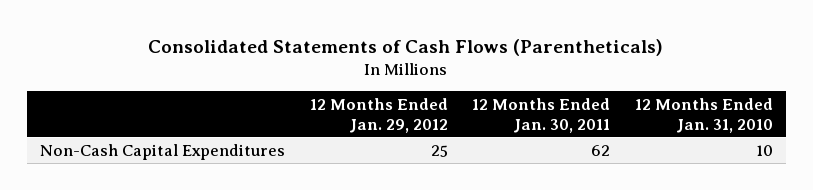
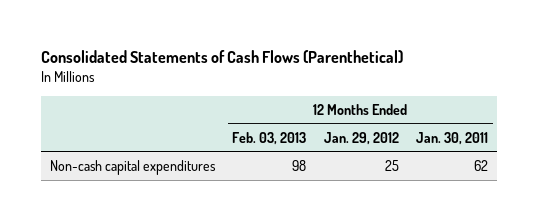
[148,38,664,56] Consolidated Statements of Cash Flows (Parentheticals) -> [41,50,404,64] Consolidated Statements of Cash Flows (Parenthetical)
[635,97,774,133] 12 Months Ended Jan. 31, 2010 -> none
none -> [232,131,307,145] Feb. 03, 2013
[39,144,285,161] Non-Cash Capital Expenditures -> [49,159,216,175] Non-cash capital expenditures

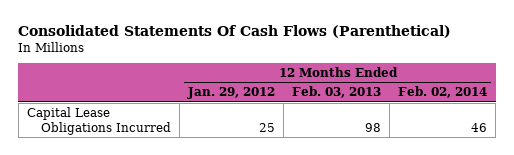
[41,50,404,64] Consolidated Statements of Cash Flows (Parenthetical) -> [18,25,452,39] Consolidated Statements Of Cash Flows (Parenthetical)
[416,131,489,145] Jan. 30, 2011 -> none
none -> [398,86,488,99] Feb. 02, 2014
[49,159,216,175] Non-cash capital expenditures -> [26,106,172,135] Capital Lease Obligations Incurred

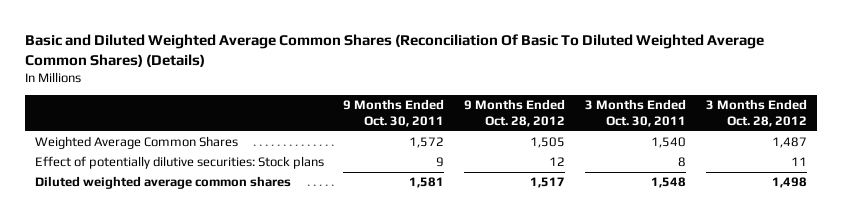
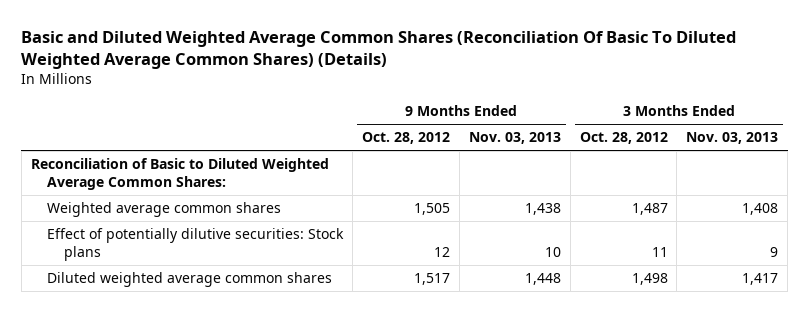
[343,99,445,127] 9 Months Ended Oct. 30, 2011 -> none
[585,99,687,127] 3 Months Ended Oct. 30, 2011 -> none
none -> [468,132,561,145] Nov. 03, 2013
none -> [686,132,779,145] Nov. 03, 2013
none -> [30,157,329,191] Reconciliation of Basic to Diluted Weighted Average Common Shares:
[34,136,238,150] Weighted Average Common Shares -> [47,201,282,217] Weighted average common shares

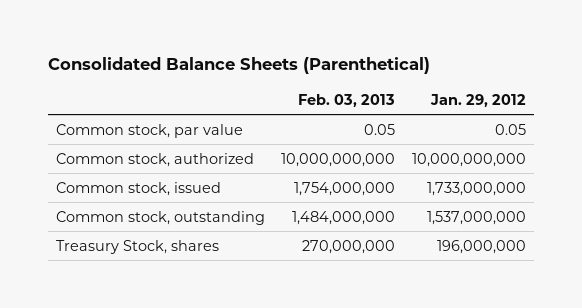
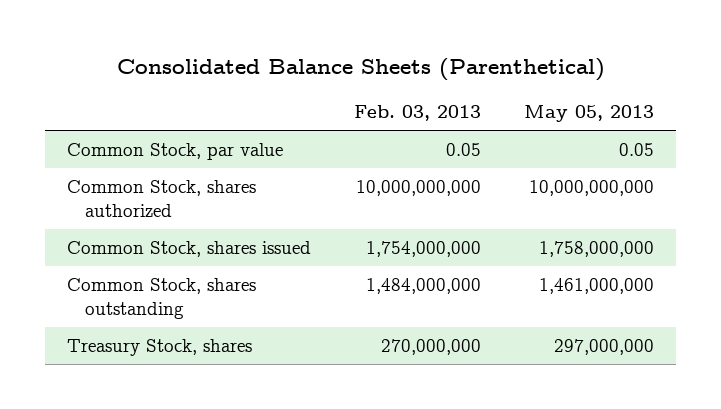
[429,93,526,107] Jan. 29, 2012 -> none
none -> [524,105,655,123] May 05, 2013
[55,123,243,138] Common stock, par value -> [66,143,283,161] Common Stock, par value
[55,152,254,167] Common stock, authorized -> [66,180,256,218] Common Stock, shares authorized
[55,181,221,196] Common stock, issued -> [66,241,311,258] Common Stock, shares issued
[55,210,265,225] Common stock, outstanding -> [66,278,256,320] Common Stock, shares outstanding

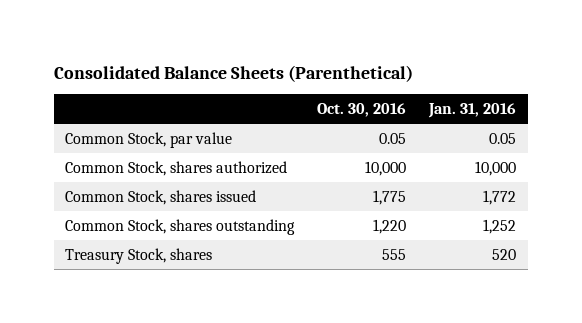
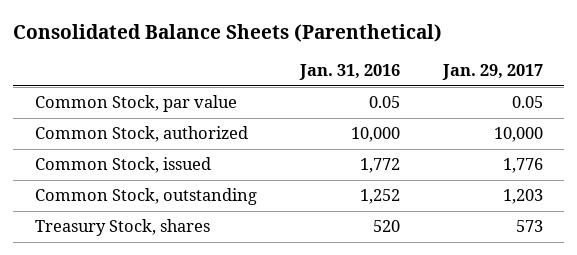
[317,103,407,118] Oct. 30, 2016 -> none
none -> [441,64,543,81] Jan. 29, 2017
[65,160,288,176] Common Stock, shares authorized -> [34,126,248,143] Common Stock, authorized
[65,189,257,205] Common Stock, shares issued -> [34,157,211,174] Common Stock, issued
[65,218,296,235] Common Stock, shares outstanding -> [34,188,257,206] Common Stock, outstanding

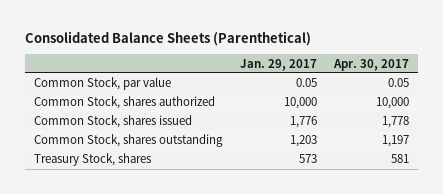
[298,64,400,81] Jan. 31, 2016 -> none
none -> [333,58,410,71] Apr. 30, 2017
[34,126,248,143] Common Stock, authorized -> [33,96,215,110] Common Stock, shares authorized
[34,157,211,174] Common Stock, issued -> [33,115,192,129] Common Stock, shares issued
[34,188,257,206] Common Stock, outstanding -> [33,134,223,148] Common Stock, shares outstanding

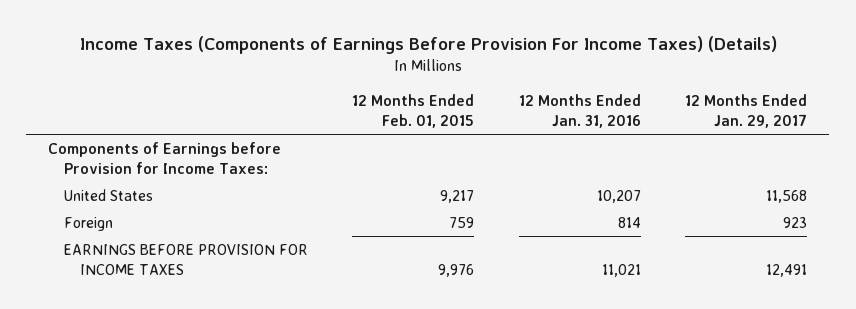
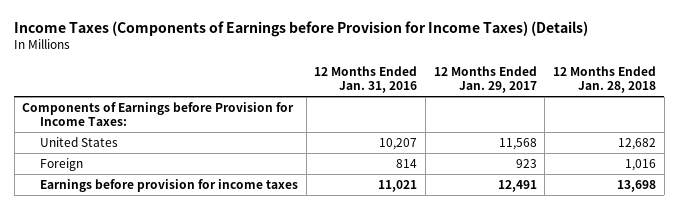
[79,36,777,55] Income Taxes (Components of Earnings Before Provision For Income Taxes) (Details) -> [14,20,589,37] Income Taxes (Components of Earnings before Provision for Income Taxes) (Details)
[352,93,475,128] 12 Months Ended Feb. 01, 2015 -> none
none -> [552,65,656,94] 12 Months Ended Jan. 28, 2018
[64,243,309,275] EARNINGS BEFORE PROVISION FOR INCOME TAXES -> [39,178,298,192] Earnings before provision for income taxes

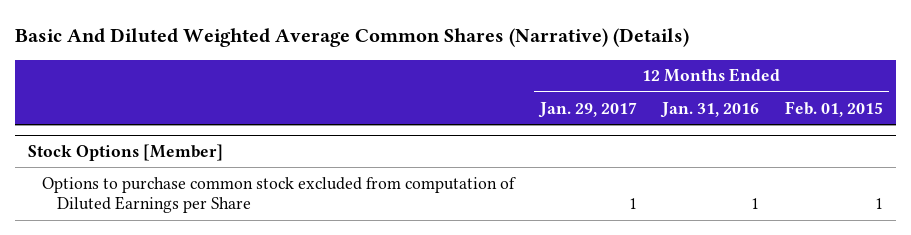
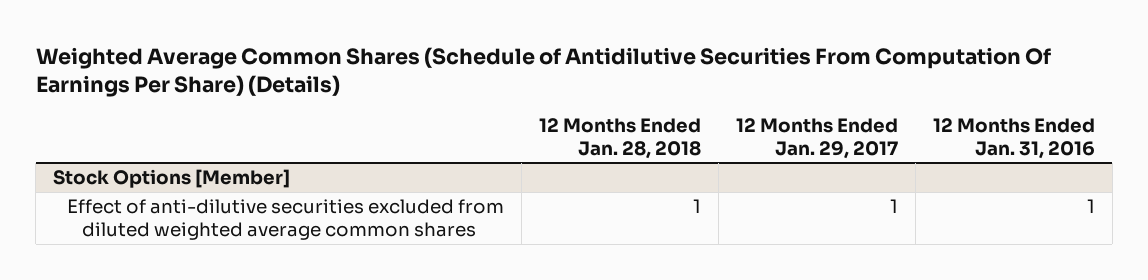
[15,28,690,48] Basic And Diluted Weighted Average Common Shares (Narrative) (Details) -> [35,47,1051,98] Weighted Average Common Shares (Schedule of Antidilutive Securities From Computation Of Earnings Per Share) (Details)
[784,100,883,117] Feb. 01, 2015 -> none
none -> [539,117,702,159] 12 Months Ended Jan. 28, 2018
[42,176,517,214] Options to purchase common stock excluded from computation of Diluted Earnings per Share -> [67,199,505,240] Effect of anti-dilutive securities excluded from diluted weighted average common shares

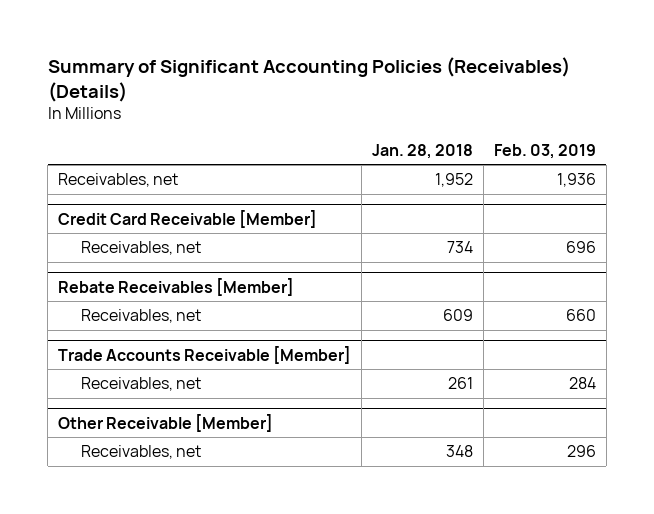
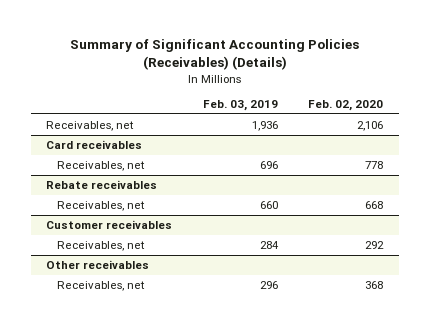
[371,143,473,159] Jan. 28, 2018 -> none
none -> [308,100,384,112] Feb. 02, 2020
[58,209,318,228] Credit Card Receivable [Member] -> [46,139,143,149] Card receivables
[58,277,295,296] Rebate Receivables [Member] -> [46,179,158,189] Rebate receivables
[58,345,352,364] Trade Accounts Receivable [Member] -> [46,219,173,229] Customer receivables
[58,413,274,432] Other Receivable [Member] -> [46,259,150,269] Other receivables

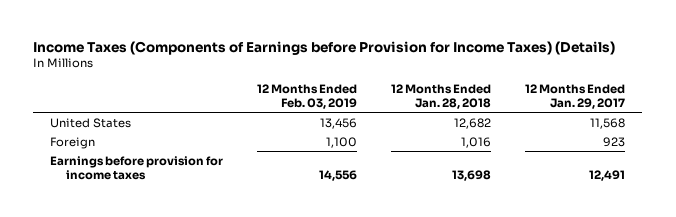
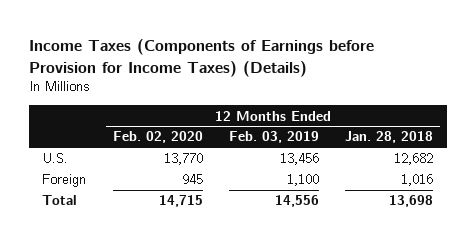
[525,84,626,110] 12 Months Ended Jan. 29, 2017 -> none
none -> [112,131,203,144] Feb. 02, 2020
[50,117,132,128] United States -> [42,153,69,164] U.S.
[50,155,224,180] Earnings before provision for income taxes -> [42,195,78,206] Total

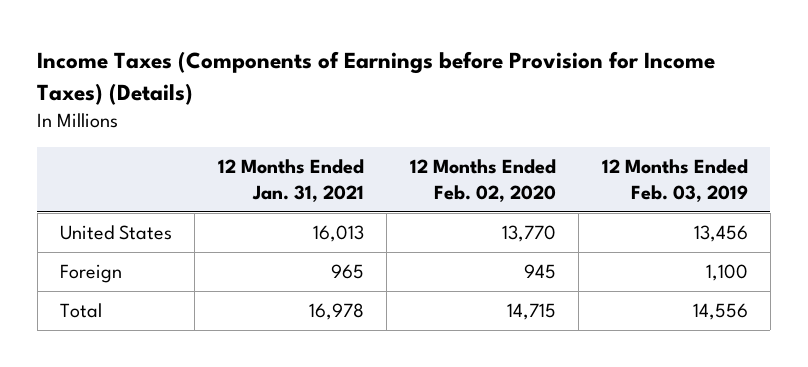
[345,131,434,144] Jan. 28, 2018 -> none
none -> [217,159,364,202] 12 Months Ended Jan. 31, 2021
[42,153,69,164] U.S. -> [59,225,172,241] United States

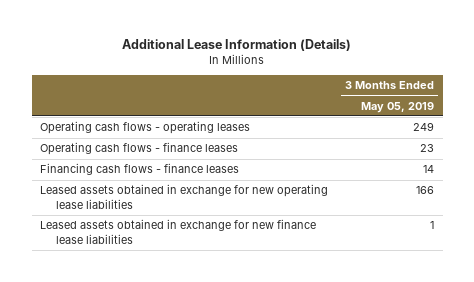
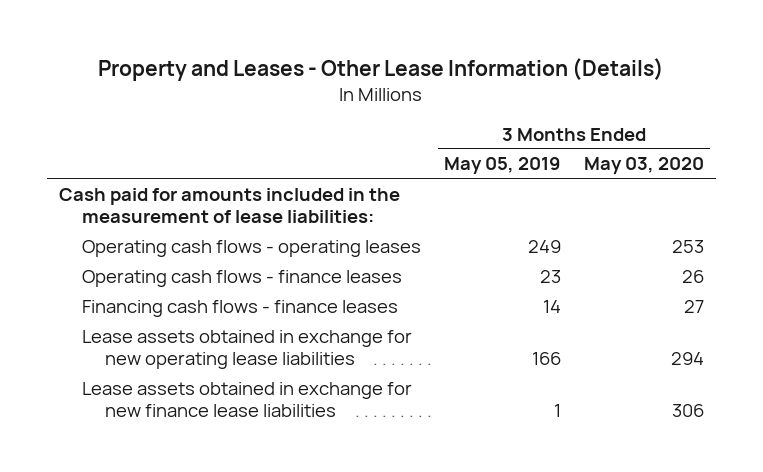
[122,38,352,51] Additional Lease Information (Details) -> [98,57,665,81] Property and Leases - Other Lease Information (Details)
none -> [584,157,705,175] May 03, 2020
none -> [58,187,400,224] Cash paid for amounts included in the measurement of lease liabilities:
[40,184,329,209] Leased assets obtained in exchange for new operating lease liabilities -> [81,329,412,370] Lease assets obtained in exchange for new operating lease liabilities
[40,219,317,244] Leased assets obtained in exchange for new finance lease liabilities -> [81,381,412,418] Lease assets obtained in exchange for new finance lease liabilities

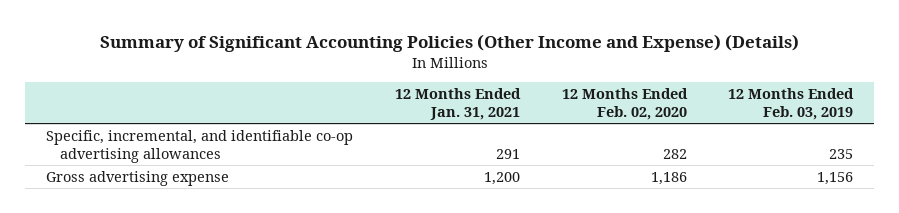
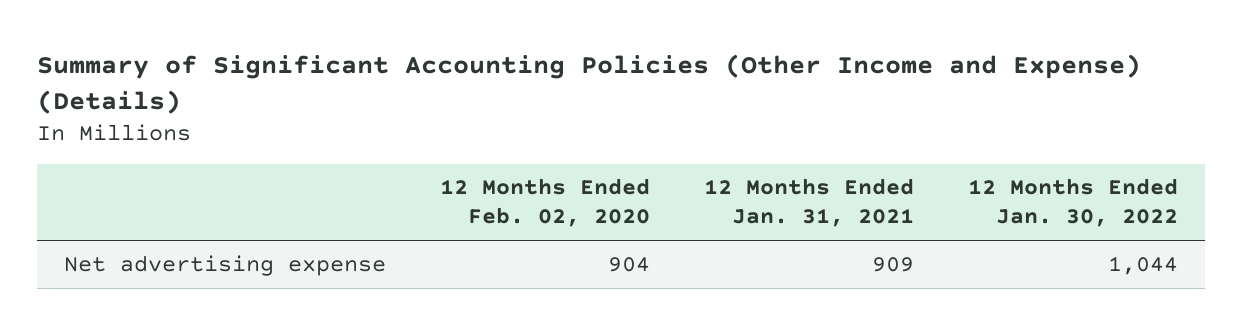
[728,88,855,120] 12 Months Ended Feb. 03, 2019 -> none
none -> [968,177,1179,228] 12 Months Ended Jan. 30, 2022
[45,129,353,163] Specific, incremental, and identifiable co-op advertising allowances -> none
[45,170,229,186] Gross advertising expense -> [63,255,386,277] Net advertising expense
[483,171,520,185] 1,200 -> [871,257,914,273] 909
[650,171,687,185] 1,186 -> [607,257,650,273] 904

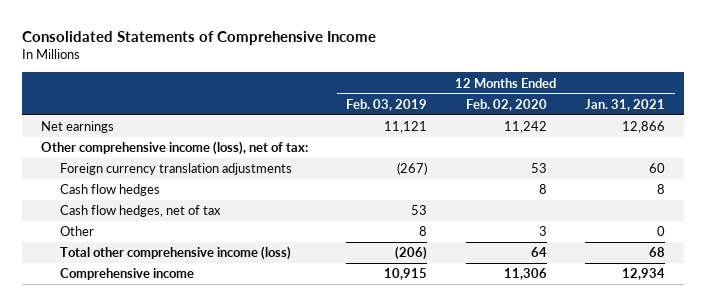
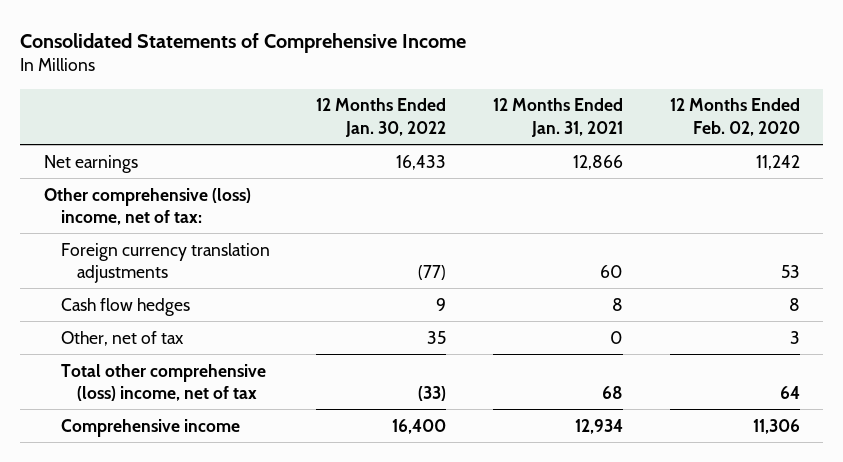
[346,98,428,111] Feb. 03, 2019 -> none
none -> [316,98,447,137] 12 Months Ended Jan. 30, 2022
[41,141,309,156] Other comprehensive income (loss), net of tax: -> [43,187,251,225] Other comprehensive (loss) income, net of tax:
[60,205,222,218] Cash flow hedges, net of tax -> none
[60,226,95,237] Other -> none
none -> [60,330,184,346] Other, net of tax
[60,246,292,261] Total other comprehensive income (loss) -> [60,363,266,401] Total other comprehensive (loss) income, net of tax

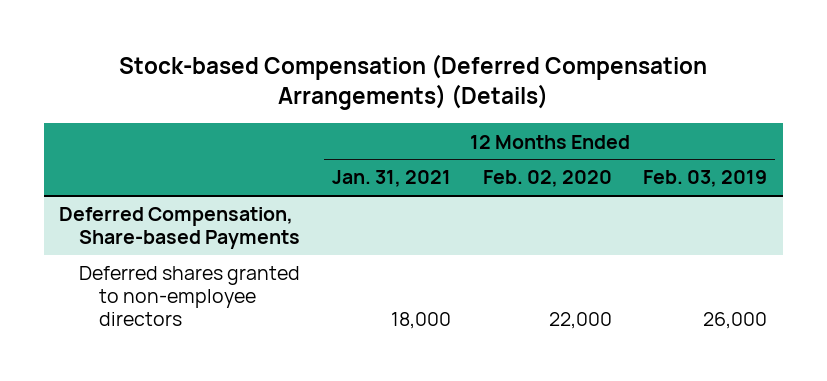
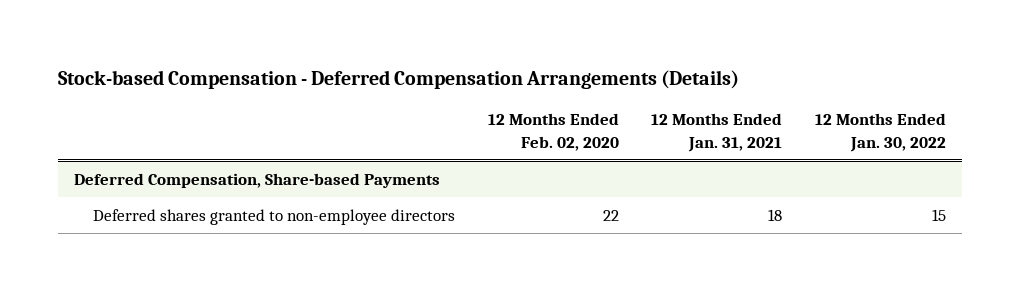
[119,53,708,110] Stock-based Compensation (Deferred Compensation Arrangements) (Details) -> [57,69,739,89] Stock-based Compensation - Deferred Compensation Arrangements (Details)
[643,170,768,188] Feb. 03, 2019 -> none
none -> [814,113,946,152] 12 Months Ended Jan. 30, 2022
[390,311,451,329] 18,000 -> [768,208,783,221] 18
[548,311,612,329] 22,000 -> [602,209,619,221] 22

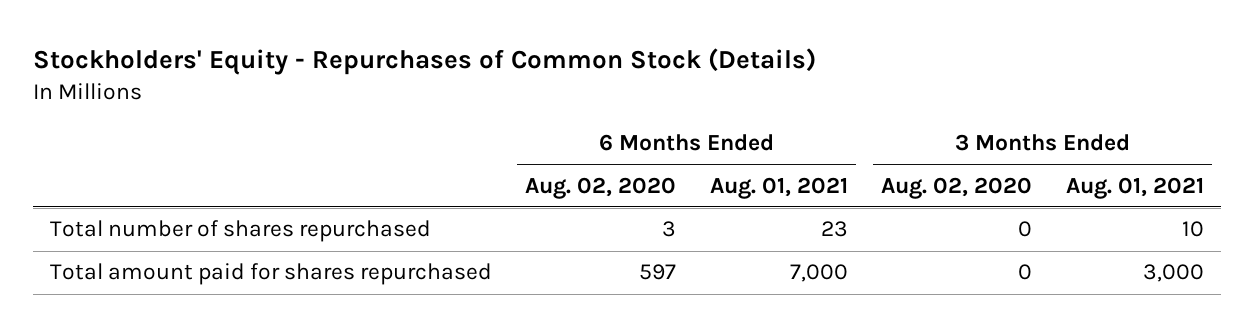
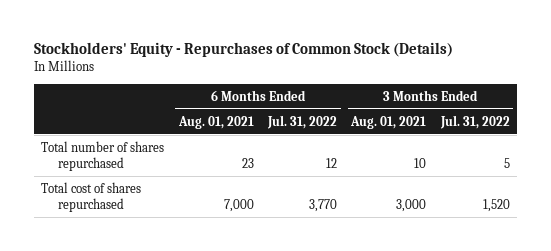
[525,176,677,199] Aug. 02, 2020 -> none
[881,176,1033,199] Aug. 02, 2020 -> none
none -> [266,114,337,129] Jul. 31, 2022
none -> [439,114,510,129] Jul. 31, 2022
[49,263,492,286] Total amount paid for shares repurchased -> [41,181,142,212] Total cost of shares repurchased

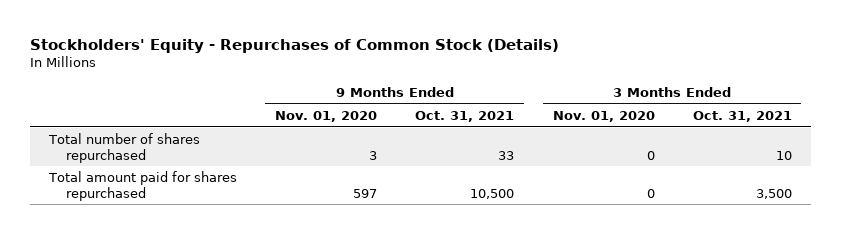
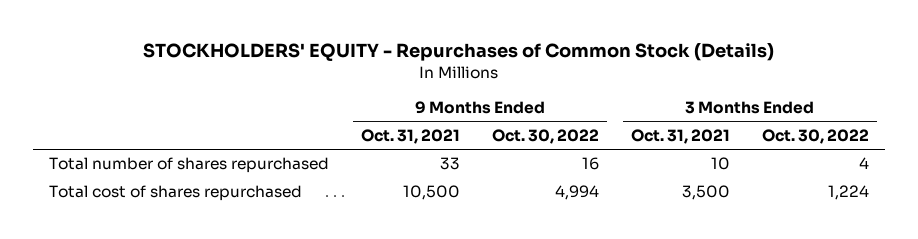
[29,38,559,53] Stockholders' Equity - Repurchases of Common Stock (Details) -> [142,43,774,62] STOCKHOLDERS' EQUITY - Repurchases of Common Stock (Details)
[275,110,378,122] Nov. 01, 2020 -> none
[552,110,655,122] Nov. 01, 2020 -> none
none -> [491,128,599,144] Oct. 30, 2022
none -> [761,128,869,144] Oct. 30, 2022
[47,171,237,201] Total amount paid for shares repurchased -> [48,185,302,202] Total cost of shares repurchased

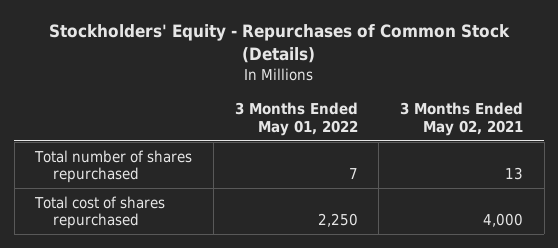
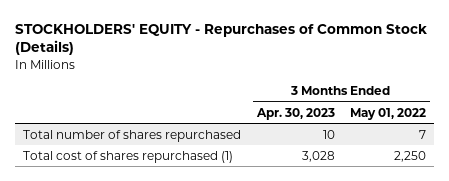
[49,24,511,63] Stockholders' Equity - Repurchases of Common Stock (Details) -> [15,23,428,56] STOCKHOLDERS' EQUITY - Repurchases of Common Stock (Details)
[400,102,524,136] 3 Months Ended May 02, 2021 -> none
none -> [255,107,335,120] Apr. 30, 2023
[34,195,166,230] Total cost of shares repurchased -> [23,150,234,163] Total cost of shares repurchased (1)

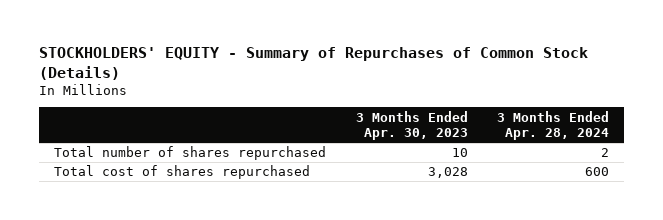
[15,23,428,56] STOCKHOLDERS' EQUITY - Repurchases of Common Stock (Details) -> [38,47,588,80] STOCKHOLDERS' EQUITY - Summary of Repurchases of Common Stock (Details)
[350,107,427,120] May 01, 2022 -> none
none -> [497,110,610,141] 3 Months Ended Apr. 28, 2024
[23,150,234,163] Total cost of shares repurchased (1) -> [53,165,310,180] Total cost of shares repurchased

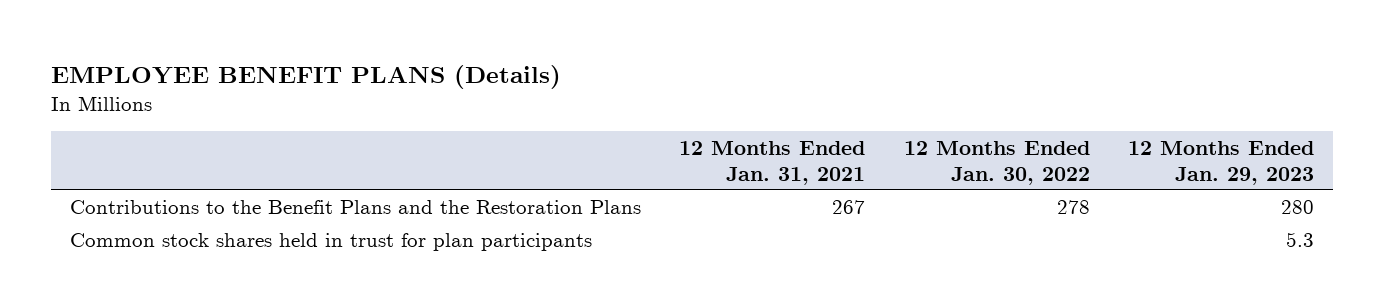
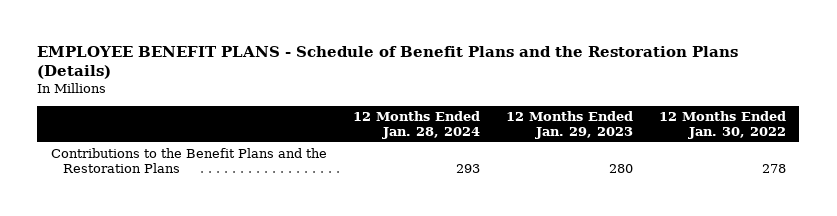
[50,64,561,89] EMPLOYEE BENEFIT PLANS (Details) -> [37,45,739,80] EMPLOYEE BENEFIT PLANS - Schedule of Benefit Plans and the Restoration Plans (Details)
[679,140,866,185] 12 Months Ended Jan. 31, 2021 -> none
none -> [352,110,480,140] 12 Months Ended Jan. 28, 2024
[69,233,592,252] Common stock shares held in trust for plan participants -> none

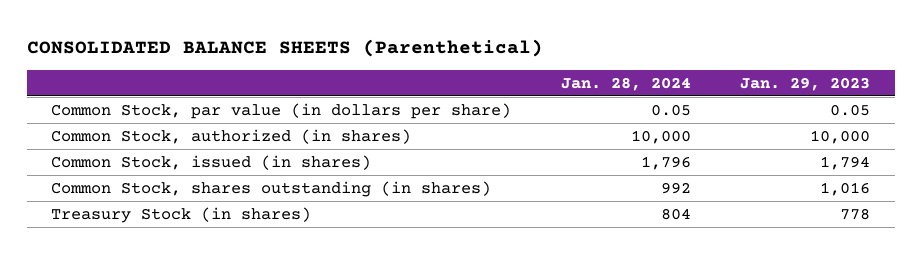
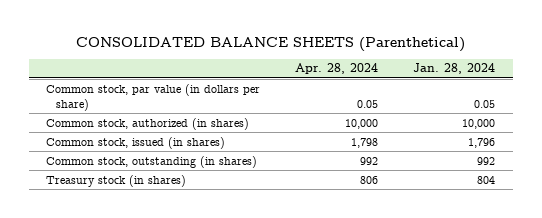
[739,76,870,91] Jan. 29, 2023 -> none
none -> [295,63,379,75] Apr. 28, 2024
[51,102,512,119] Common Stock, par value (in dollars per share) -> [46,83,261,111] Common stock, par value (in dollars per share)
[51,128,412,144] Common Stock, authorized (in shares) -> [46,117,250,130] Common stock, authorized (in shares)
[51,154,372,170] Common Stock, issued (in shares) -> [46,136,226,149] Common stock, issued (in shares)
[51,180,492,197] Common Stock, shares outstanding (in shares) -> [46,155,258,168] Common stock, outstanding (in shares)
[51,206,312,223] Treasury Stock (in shares) -> [46,174,187,187] Treasury stock (in shares)

